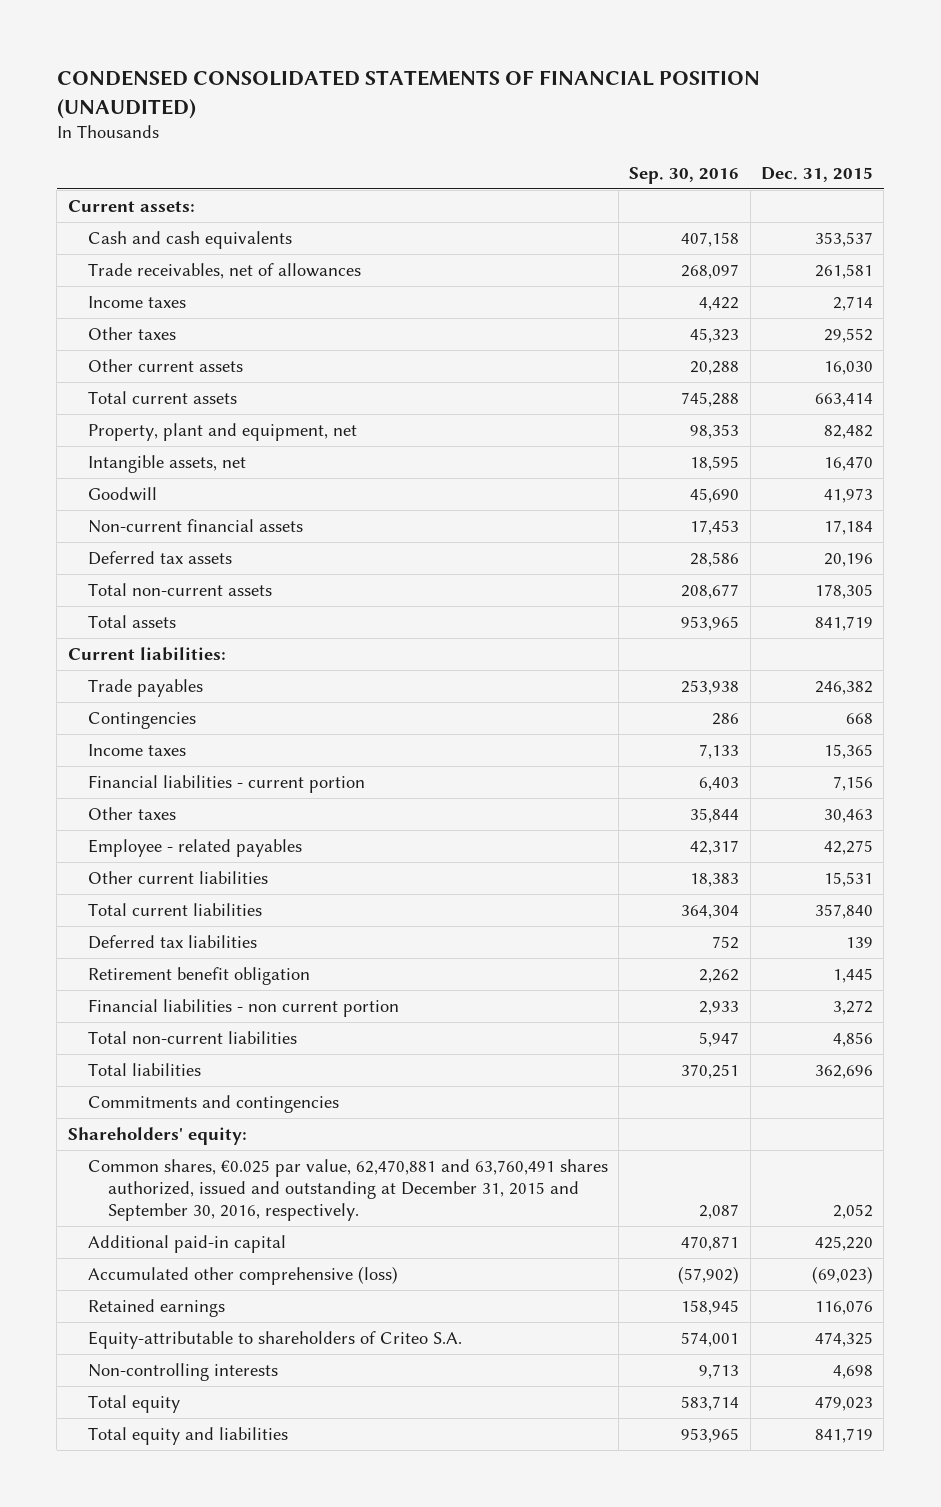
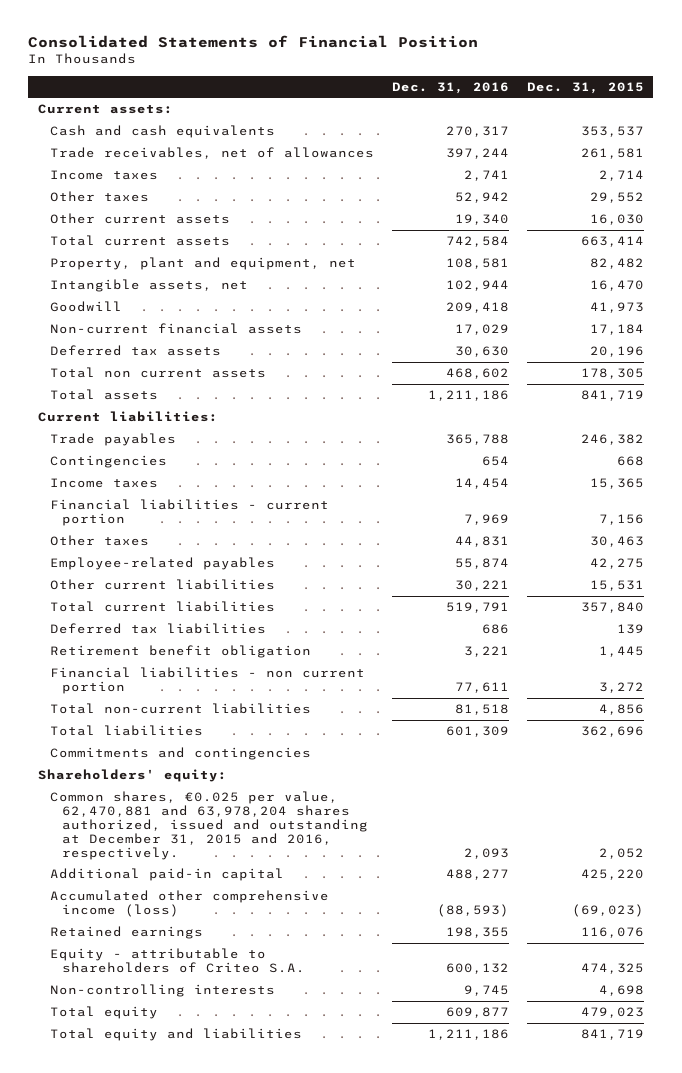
[56,70,760,119] CONDENSED CONSOLIDATED STATEMENTS OF FINANCIAL POSITION (UNAUDITED) -> [28,35,479,49] Consolidated Statements of Financial Position
[629,166,740,184] Sep. 30, 2016 -> none
none -> [391,81,509,94] Dec. 31, 2016
[87,583,272,597] Total non-current assets -> [49,367,266,379] Total non current assets
[87,839,302,858] Employee - related payables -> [49,557,275,571] Employee-related payables
[87,1159,608,1221] Common shares, €0.025 par value, 62,470,881 and 63,760,491 shares authorized, issued and outstanding at December 31, 2015 and September 30, 2016, respectively. -> [49,791,368,860] Common shares, €0.025 per value, 62,470,881 and 63,978,204 shares authorized, issued and outstanding at December 31, 2015 and 2016, respectively.
[87,1266,398,1286] Accumulated other comprehensive (loss) -> [49,890,329,917] Accumulated other comprehensive income (loss)
[87,1331,462,1350] Equity-attributable to shareholders of Criteo S.A. -> [49,948,305,973] Equity - attributable to shareholders of Criteo S.A.

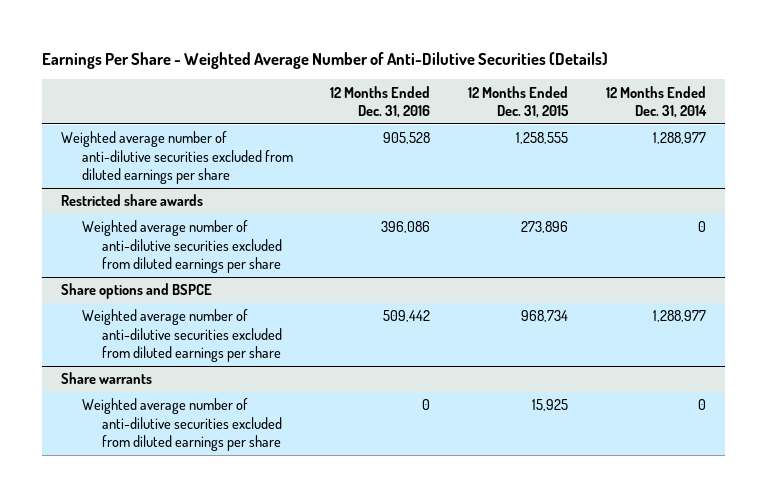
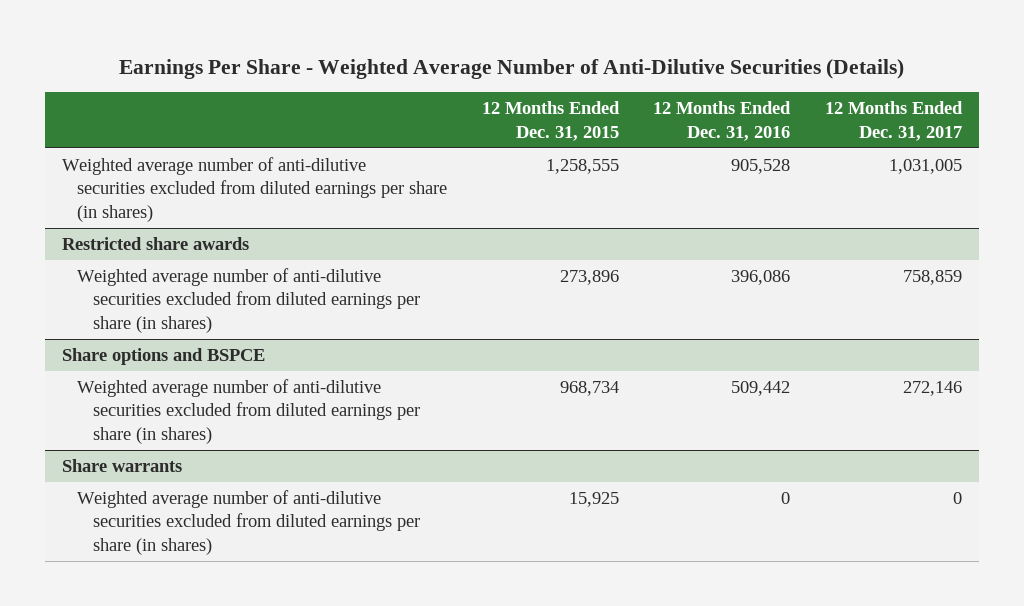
[606,85,708,118] 12 Months Ended Dec. 31, 2014 -> none
none -> [824,101,963,141] 12 Months Ended Dec. 31, 2017
[61,131,293,184] Weighted average number of anti-dilutive securities excluded from diluted earnings per share -> [61,157,448,222] Weighted average number of anti-dilutive securities excluded from diluted earnings per share (in shares)
[81,220,282,273] Weighted average number of anti-dilutive securities excluded from diluted earnings per share -> [77,268,420,333] Weighted average number of anti-dilutive securities excluded from diluted earnings per share (in shares)
[81,309,282,362] Weighted average number of anti-dilutive securities excluded from diluted earnings per share -> [77,379,420,444] Weighted average number of anti-dilutive securities excluded from diluted earnings per share (in shares)
[81,398,282,451] Weighted average number of anti-dilutive securities excluded from diluted earnings per share -> [77,490,420,555] Weighted average number of anti-dilutive securities excluded from diluted earnings per share (in shares)

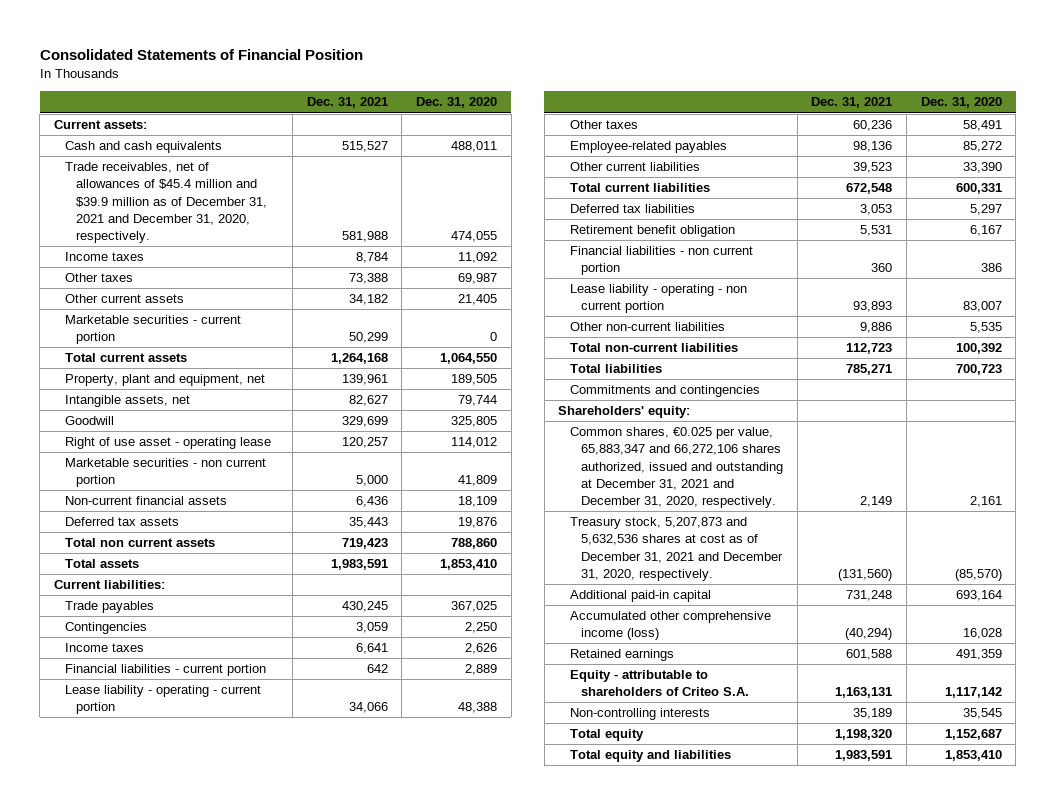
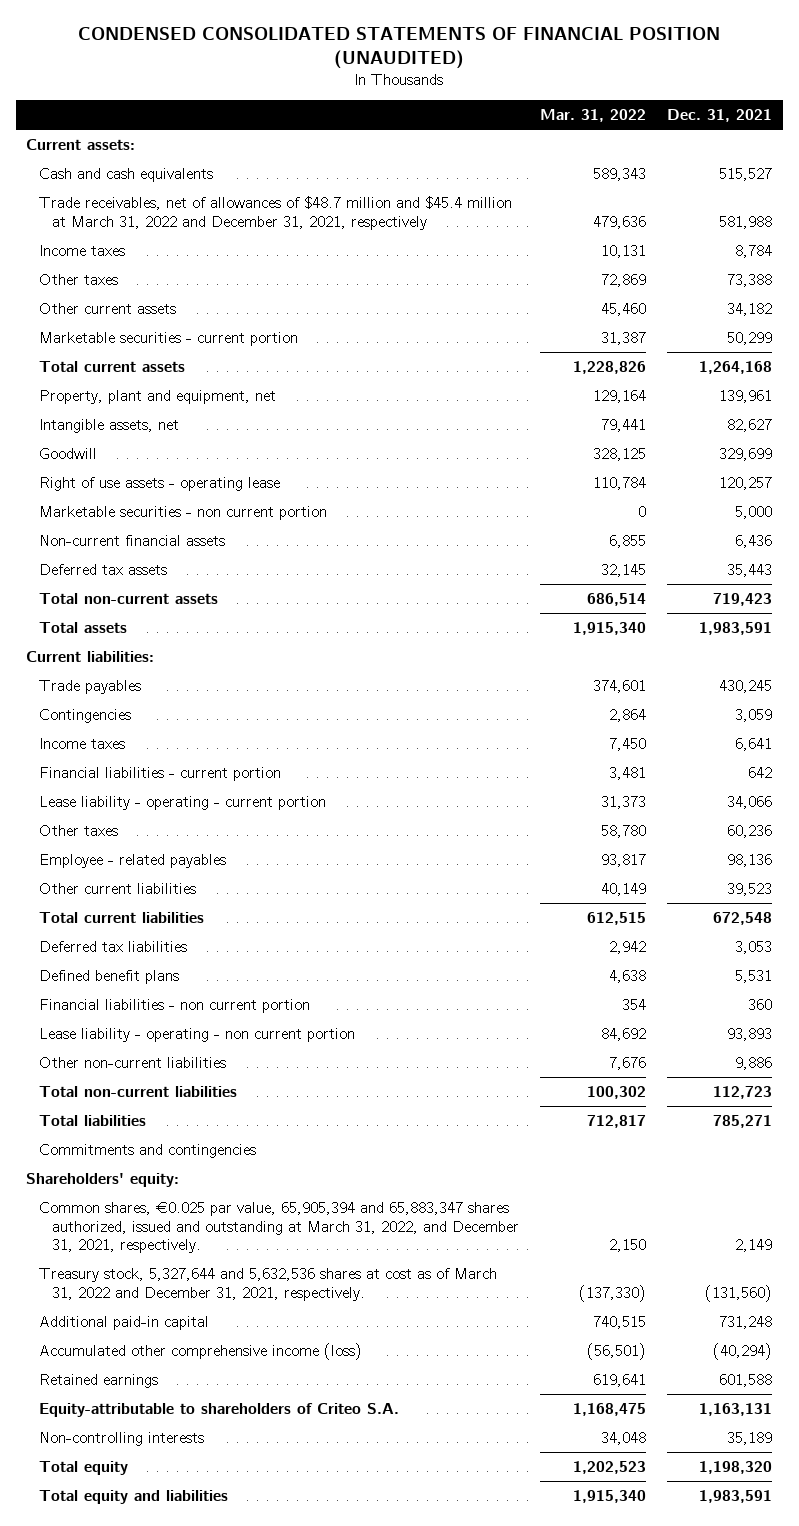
[39,49,363,61] Consolidated Statements of Financial Position -> [78,26,721,69] CONDENSED CONSOLIDATED STATEMENTS OF FINANCIAL POSITION (UNAUDITED)
[416,97,498,109] Dec. 31, 2020 -> none
none -> [540,109,647,123] Mar. 31, 2022
[65,162,268,243] Trade receivables, net of allowances of $45.4 million and $39.9 million as of December 31, 2021 and December 31, 2020, respectively. -> [39,195,513,230] Trade receivables, net of allowances of $48.7 million and $45.4 million at March 31, 2022 and December 31, 2021, respectively
[65,437,272,450] Right of use asset - operating lease -> [39,476,281,491] Right of use assets - operating lease
[65,538,216,548] Total non current assets -> [39,592,219,604] Total non-current assets
[569,141,727,154] Employee-related payables -> [39,853,227,868] Employee - related payables
[569,225,735,238] Retirement benefit obligation -> [39,969,180,984] Defined benefit plans
[569,427,784,508] Common shares, €0.025 per value, 65,883,347 and 66,272,106 shares authorized, issued and outstanding at December 31, 2021 and December 31, 2020, respectively. -> [39,1201,520,1254] Common shares, €0.025 par value, 65,905,394 and 65,883,347 shares authorized, issued and outstanding at March 31, 2022, and December 31, 2021, respectively.
[569,517,784,581] Treasury stock, 5,207,873 and 5,632,536 shares at cost as of December 31, 2021 and December 31, 2020, respectively. -> [39,1267,498,1301] Treasury stock, 5,327,644 and 5,632,536 shares at cost as of March 31, 2022 and December 31, 2021, respectively.
[569,670,750,697] Equity - attributable to shareholders of Criteo S.A. -> [39,1402,400,1417] Equity-attributable to shareholders of Criteo S.A.

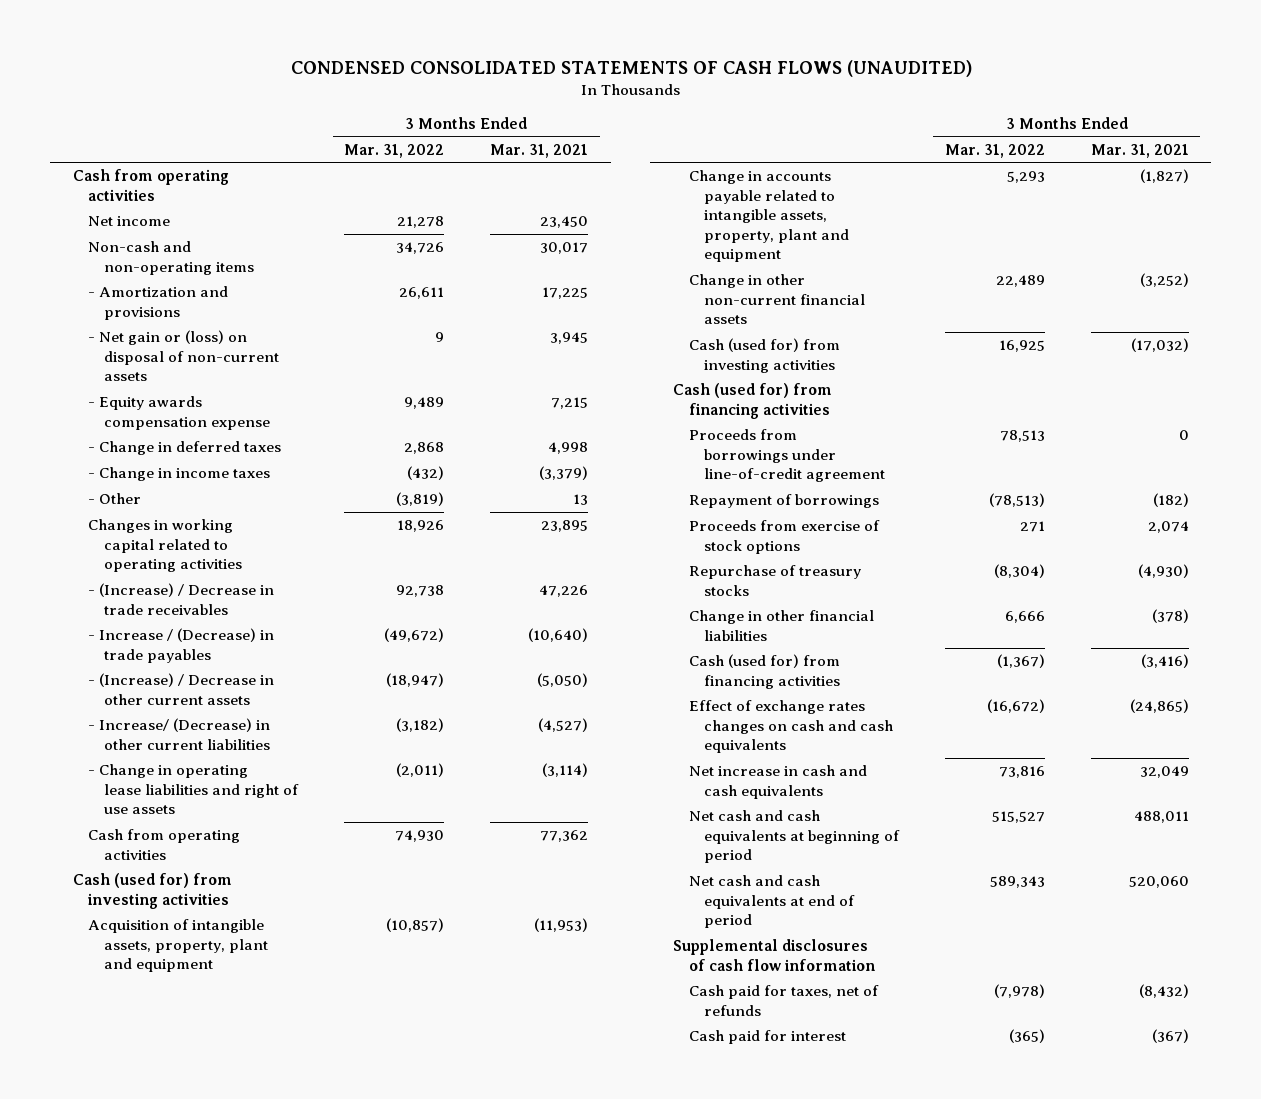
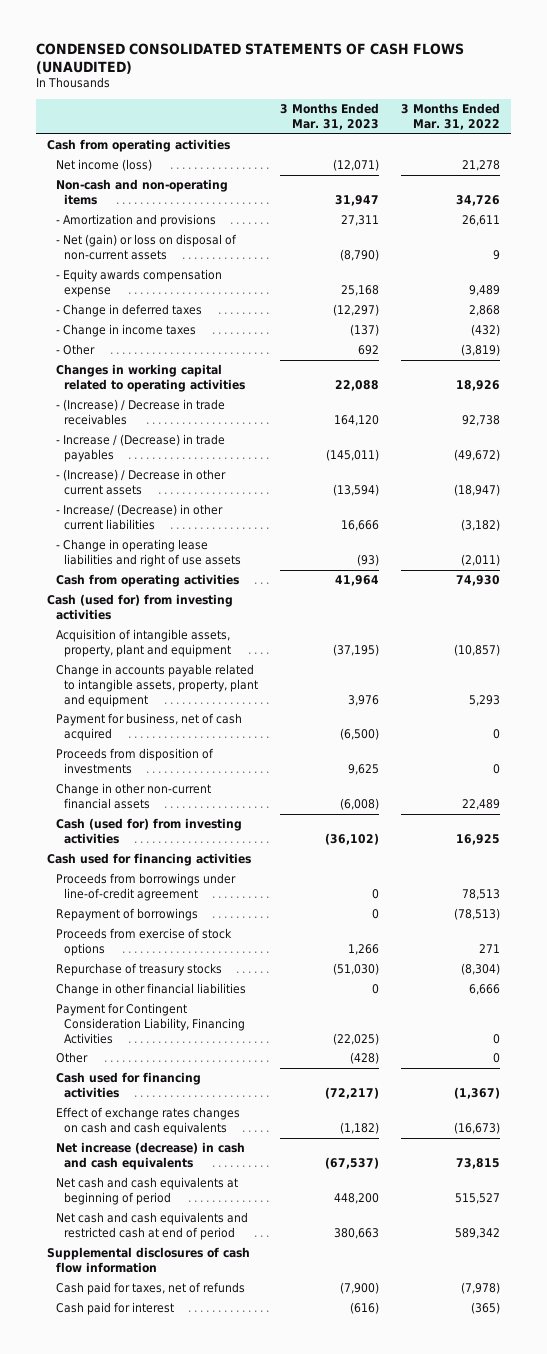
[490,143,589,158] Mar. 31, 2021 -> none
none -> [280,102,380,130] 3 Months Ended Mar. 31, 2023
[88,216,171,227] Net income -> [55,159,152,172] Net income (loss)
[88,330,279,382] - Net gain or (loss) on disposal of non-current assets -> [55,234,237,260] - Net (gain) or loss on disposal of non-current assets
none -> [55,713,242,741] Payment for business, net of cash acquired
none -> [55,748,214,774] Proceeds from disposition of investments
[673,383,833,419] Cash (used for) from financing activities -> [46,853,251,867] Cash used for financing activities
none -> [55,1003,246,1044] Payment for Contingent Consideration Liability, Financing Activities
none -> [55,1052,88,1064] Other
[688,654,840,689] Cash (used for) from financing activities -> [55,1072,201,1098] Cash used for financing activities
[986,699,1045,714] (16,672) -> [454,1121,501,1134] (16,673)
[688,765,867,799] Net increase in cash and cash equivalents -> [55,1142,245,1170] Net increase (decrease) in cash and cash equivalents
[998,766,1045,779] 73,816 -> [456,1157,501,1169] 73,815
[688,875,855,929] Net cash and cash equivalents at end of period -> [55,1212,248,1240] Net cash and cash equivalents and restricted cash at end of period
[989,876,1045,889] 589,343 -> [455,1227,501,1239] 589,342

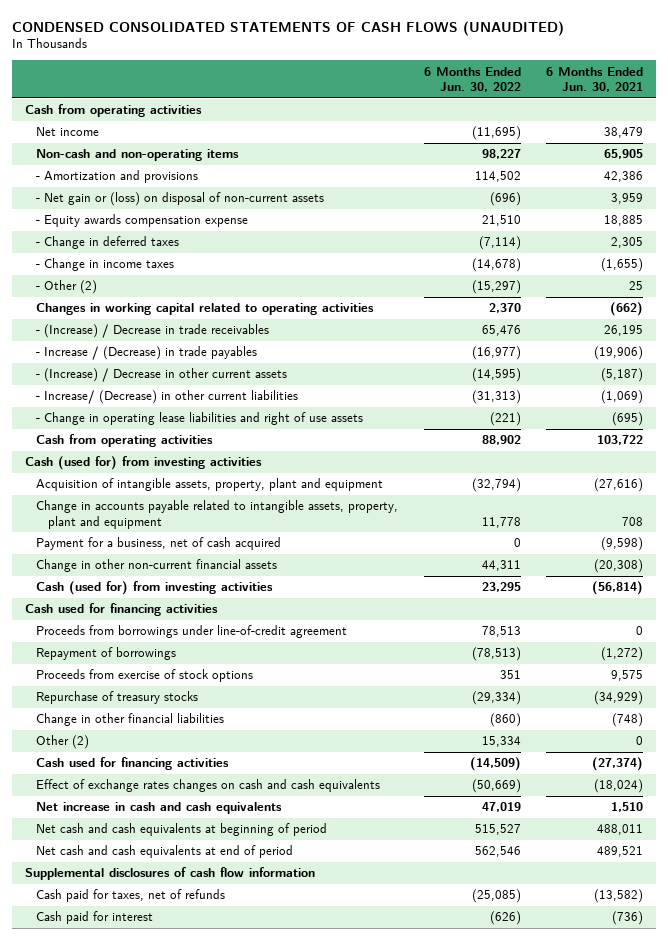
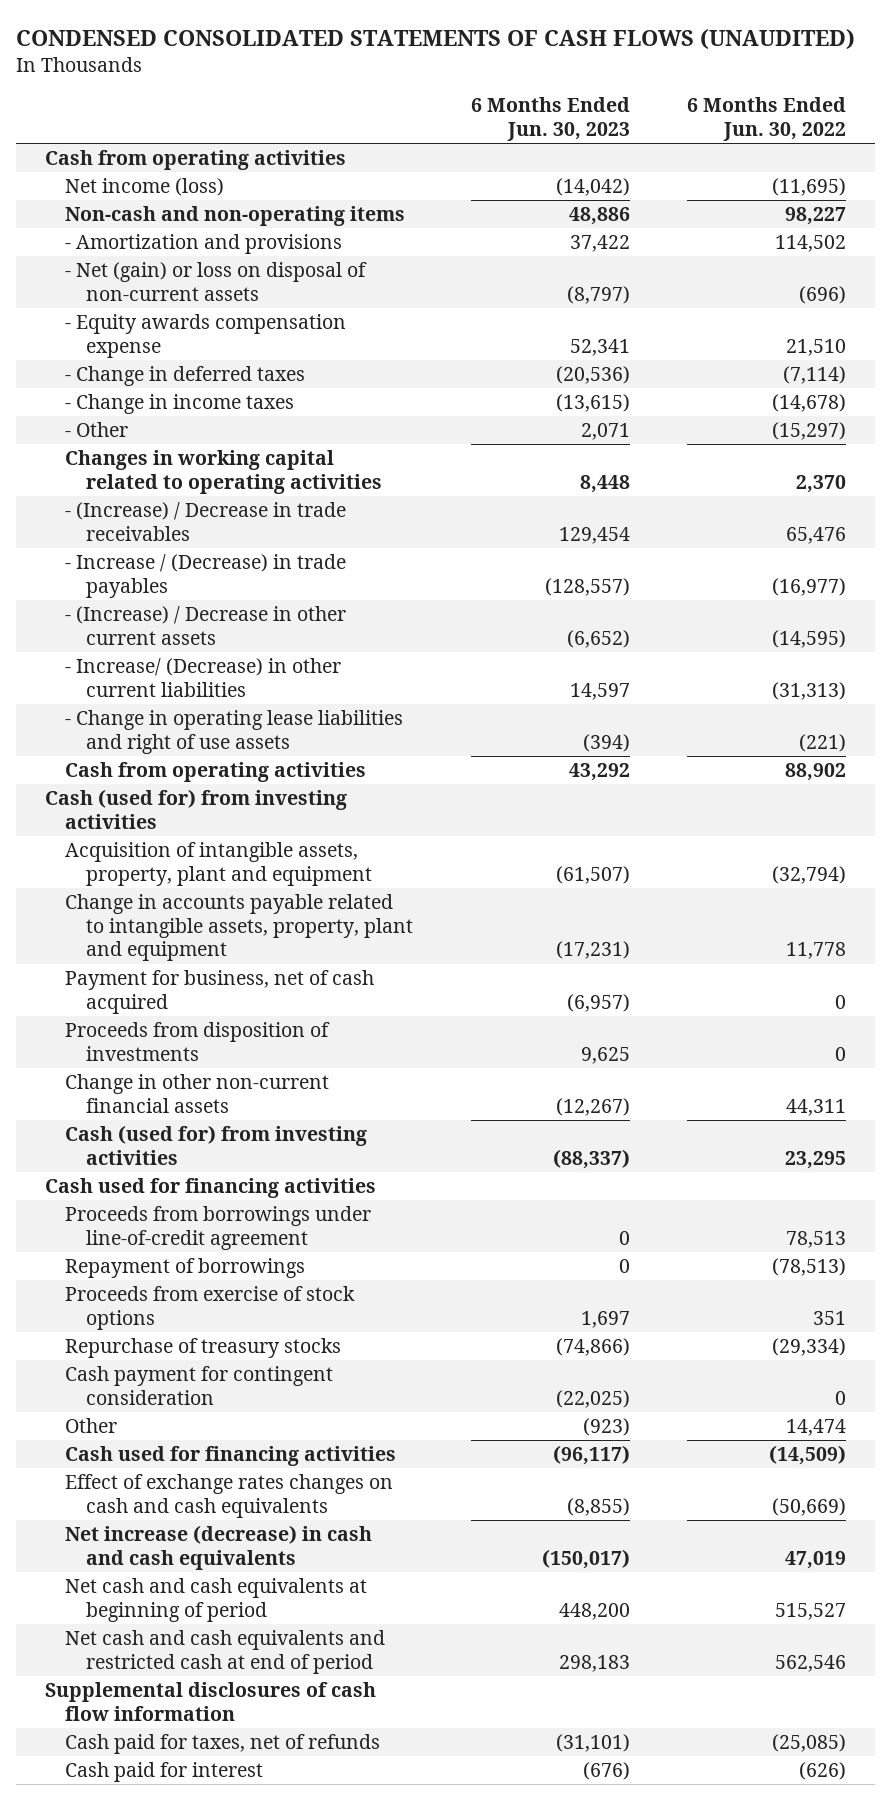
[546,66,644,93] 6 Months Ended Jun. 30, 2021 -> none
none -> [470,97,630,141] 6 Months Ended Jun. 30, 2023
[36,127,100,137] Net income -> [65,178,225,197] Net income (loss)
[36,192,325,207] - Net gain or (loss) on disposal of non-current assets -> [65,262,368,301] - Net (gain) or loss on disposal of non-current assets
[36,280,98,295] - Other (2) -> [65,422,129,438] - Other
[36,537,282,551] Payment for a business, net of cash acquired -> [65,970,375,1014] Payment for business, net of cash acquired
none -> [65,1022,331,1061] Proceeds from disposition of investments
[36,713,225,727] Change in other financial liabilities -> none
none -> [65,1366,334,1405] Cash payment for contingent consideration
[36,735,90,750] Other (2) -> [65,1418,118,1434] Other
[481,736,521,748] 15,334 -> [786,1419,847,1437] 14,474
[36,802,283,815] Net increase in cash and cash equivalents -> [65,1525,373,1570] Net increase (decrease) in cash and cash equivalents
[36,845,294,859] Net cash and cash equivalents at end of period -> [65,1630,386,1674] Net cash and cash equivalents and restricted cash at end of period

